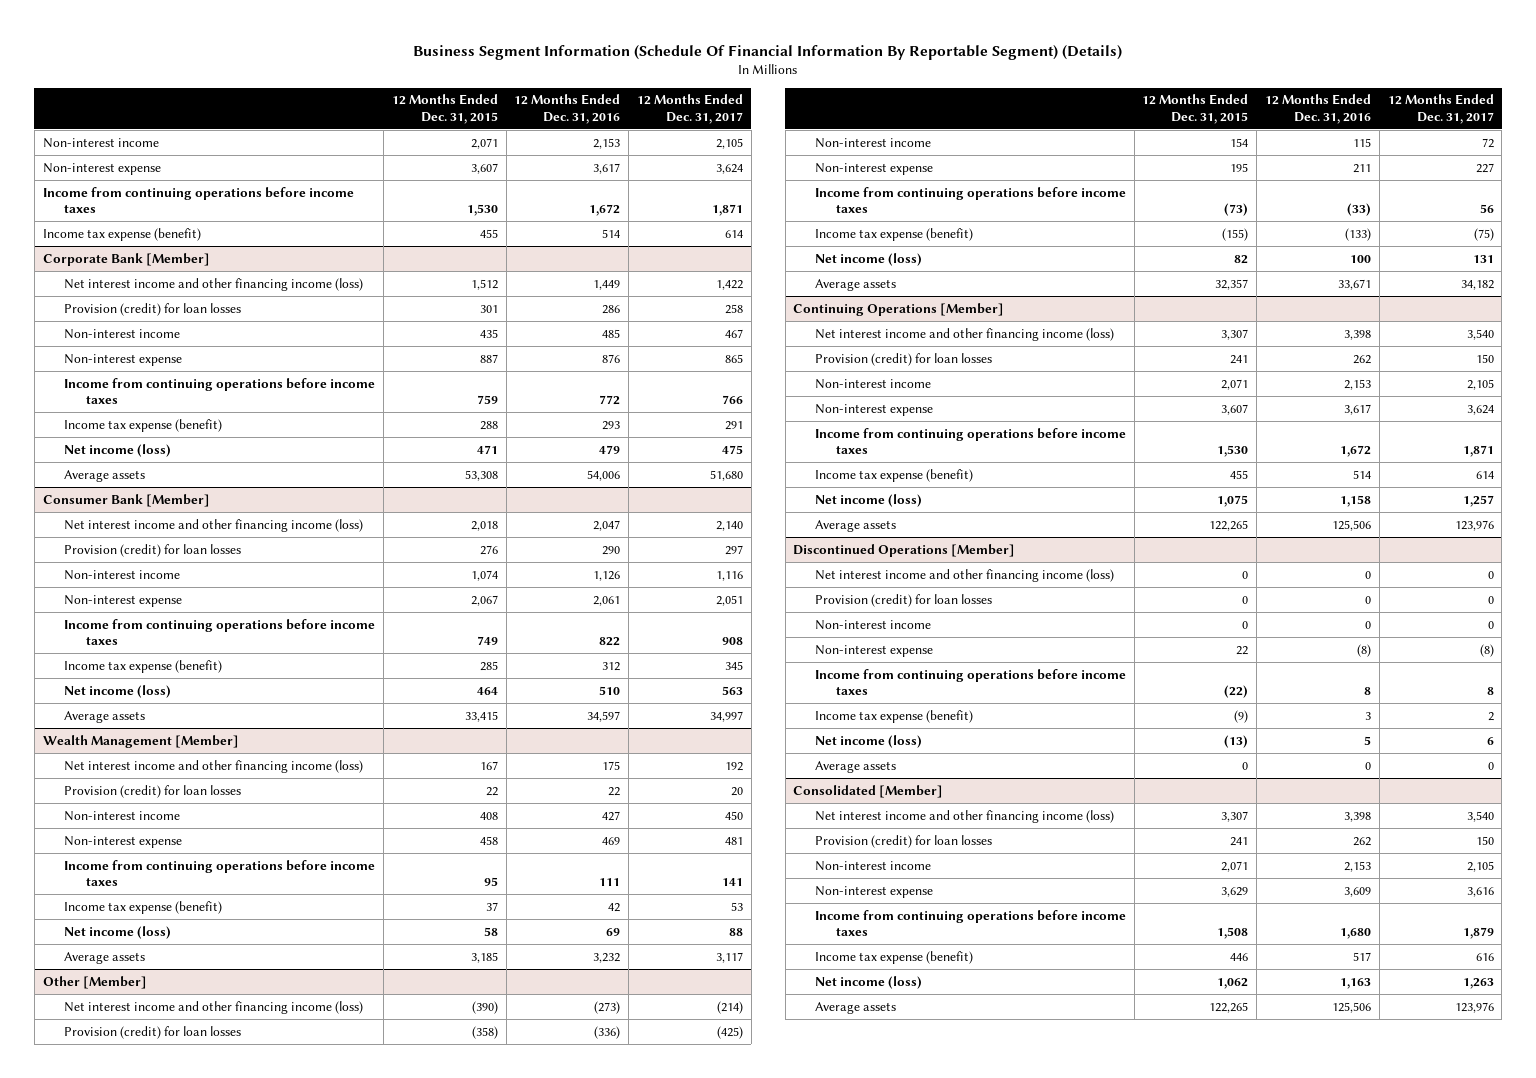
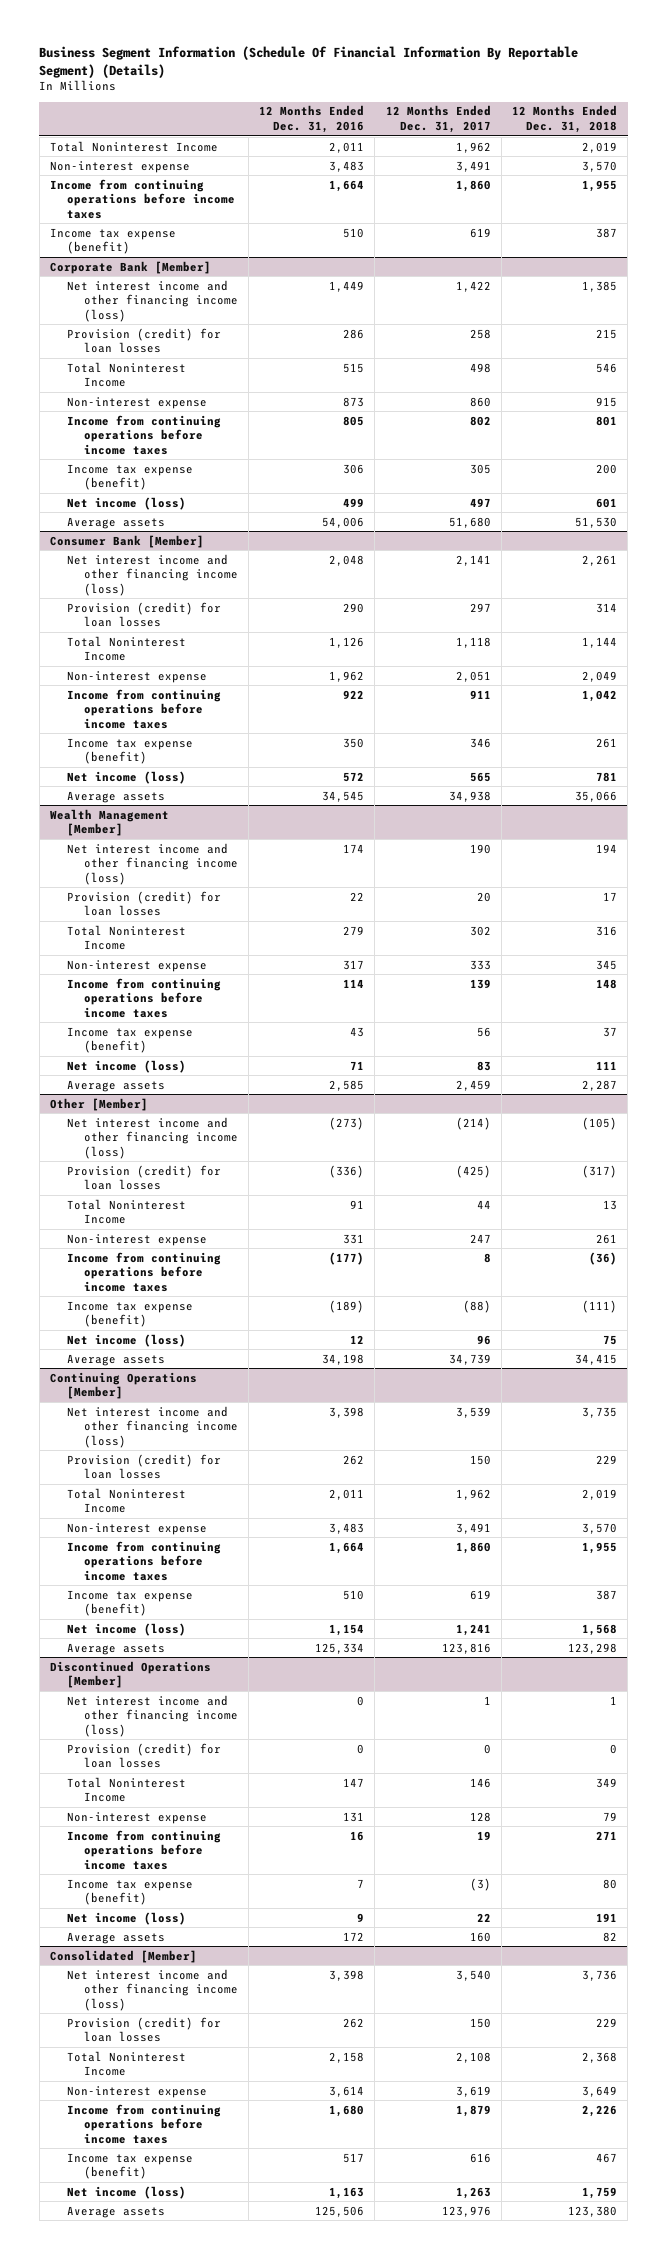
[391,94,498,124] 12 Months Ended Dec. 31, 2015 -> none
none -> [511,105,617,133] 12 Months Ended Dec. 31, 2018
[42,137,159,148] Non-interest income -> [49,140,218,152] Total Noninterest Income
[593,137,621,149] 2,153 -> [329,141,365,153] 2,011
[715,137,743,149] 2,105 -> [455,141,491,153] 1,962
[593,162,621,174] 3,617 -> [329,160,365,172] 3,483
[715,163,743,174] 3,624 -> [455,160,491,172] 3,491
[589,204,621,217] 1,672 -> [329,179,365,192] 1,664
[711,204,743,217] 1,871 -> [455,179,491,192] 1,860
[602,228,621,238] 514 -> [343,227,365,238] 510
[724,229,743,238] 614 -> [469,227,491,238] 619
[64,328,181,339] Non-interest income -> [66,361,186,388] Total Noninterest Income
[602,328,621,338] 485 -> [343,362,365,373] 515
[724,328,743,338] 467 -> [469,362,491,373] 498
[602,353,621,363] 876 -> [343,396,365,407] 873
[724,353,743,363] 865 -> [469,396,491,407] 860
[599,395,621,406] 772 -> [343,415,365,426] 805
[721,395,743,405] 766 -> [469,415,491,426] 802
[602,420,621,430] 293 -> [343,463,365,474] 306
[724,420,743,430] 291 -> [469,463,491,474] 305
[599,444,621,454] 479 -> [343,497,365,507] 499
[721,444,743,454] 475 -> [469,497,491,507] 497
[593,519,621,531] 2,047 -> [329,554,365,566] 2,048
[715,520,743,531] 2,140 -> [455,554,491,566] 2,141
[64,569,181,580] Non-interest income -> [66,635,186,662] Total Noninterest Income
[715,570,743,581] 1,116 -> [455,636,491,648] 1,118
[593,595,621,606] 2,061 -> [329,670,365,682] 1,962
[599,637,621,647] 822 -> [343,689,365,699] 922
[721,637,743,646] 908 -> [469,689,491,699] 911
[602,661,621,671] 312 -> [343,737,365,748] 350
[724,660,743,670] 345 -> [469,737,491,748] 346
[599,685,621,695] 510 -> [343,771,365,782] 572
[721,685,743,695] 563 -> [469,771,491,782] 565
[587,710,621,722] 34,597 -> [322,790,365,802] 34,545
[709,710,743,722] 34,997 -> [448,790,491,802] 34,938
[602,760,621,770] 175 -> [343,843,365,853] 174
[724,761,743,771] 192 -> [469,843,491,854] 190
[64,810,181,821] Non-interest income -> [66,924,186,951] Total Noninterest Income
[602,810,621,821] 427 -> [343,925,365,935] 279
[724,810,743,820] 450 -> [469,925,491,936] 302
[602,836,621,845] 469 -> [343,959,365,970] 317
[724,836,743,845] 481 -> [469,959,491,970] 333
[599,878,621,887] 111 -> [343,978,365,988] 114
[721,878,743,887] 141 -> [469,978,491,989] 139
[608,902,621,912] 42 -> [350,1026,365,1037] 43
[730,901,743,911] 53 -> [476,1026,491,1037] 56
[606,927,621,936] 69 -> [350,1060,365,1070] 71
[728,927,743,936] 88 -> [476,1060,491,1071] 83
[593,952,621,963] 3,232 -> [329,1079,365,1091] 2,585
[715,951,743,963] 3,117 -> [455,1079,491,1091] 2,459
[814,137,931,148] Non-interest income -> [66,1198,186,1225] Total Noninterest Income
[1353,137,1372,147] 115 -> [350,1199,365,1209] 91
[1481,137,1494,148] 72 -> [476,1199,491,1209] 44
[1353,163,1372,173] 211 -> [343,1233,365,1244] 331
[1475,162,1494,173] 227 -> [469,1233,491,1243] 247
[1347,203,1372,217] (33) -> [329,1251,365,1265] (177)
[1479,204,1494,214] 56 -> [483,1252,491,1263] 8
[1345,227,1372,241] (133) -> [329,1299,365,1313] (189)
[1473,227,1494,241] (75) -> [462,1299,491,1313] (88)
[1350,254,1372,263] 100 -> [350,1334,365,1344] 12
[1472,254,1494,263] 131 -> [476,1334,491,1345] 96
[1338,278,1372,290] 33,671 -> [322,1353,365,1365] 34,198
[1460,279,1494,290] 34,182 -> [448,1353,491,1365] 34,739
[1466,328,1494,340] 3,540 -> [455,1406,491,1418] 3,539
[814,378,931,389] Non-interest income -> [66,1487,186,1514] Total Noninterest Income
[1344,378,1372,390] 2,153 -> [329,1488,365,1500] 2,011
[1466,378,1494,390] 2,105 -> [455,1488,491,1500] 1,962
[1344,403,1372,415] 3,617 -> [329,1522,365,1534] 3,483
[1466,404,1494,415] 3,624 -> [455,1522,491,1534] 3,491
[1340,445,1372,458] 1,672 -> [329,1541,365,1554] 1,664
[1462,445,1494,458] 1,871 -> [455,1541,491,1554] 1,860
[1353,469,1372,479] 514 -> [343,1589,365,1600] 510
[1475,470,1494,479] 614 -> [469,1589,491,1600] 619
[1340,494,1372,507] 1,158 -> [329,1623,365,1636] 1,154
[1462,494,1494,507] 1,257 -> [455,1623,491,1636] 1,241
[1332,519,1372,531] 125,506 -> [315,1642,365,1654] 125,334
[1454,519,1494,531] 123,976 -> [441,1642,491,1654] 123,816
[1487,570,1494,579] 0 -> [483,1695,491,1705] 1
[814,619,931,630] Non-interest income -> [66,1776,186,1803] Total Noninterest Income
[1365,620,1372,629] 0 -> [343,1777,365,1787] 147
[1487,620,1494,629] 0 -> [469,1777,491,1788] 146
[1357,643,1372,657] (8) -> [343,1811,365,1822] 131
[1479,643,1494,657] (8) -> [469,1811,491,1822] 128
[1364,687,1372,696] 8 -> [350,1830,365,1841] 16
[1486,687,1494,696] 8 -> [476,1830,491,1840] 19
[1365,711,1372,720] 3 -> [357,1878,365,1888] 7
[1487,711,1494,721] 2 -> [469,1877,491,1891] (3)
[1364,735,1372,745] 5 -> [357,1912,365,1922] 9
[1486,736,1494,745] 6 -> [476,1912,491,1922] 22
[1365,761,1372,770] 0 -> [343,1931,365,1941] 172
[1487,761,1494,770] 0 -> [469,1931,491,1942] 160
[814,860,931,871] Non-interest income -> [66,2050,186,2077] Total Noninterest Income
[1344,860,1372,872] 2,153 -> [329,2051,365,2063] 2,158
[1466,860,1494,872] 2,105 -> [455,2051,491,2063] 2,108
[1344,886,1372,897] 3,609 -> [329,2085,365,2097] 3,614
[1466,886,1494,897] 3,616 -> [455,2085,491,2097] 3,619

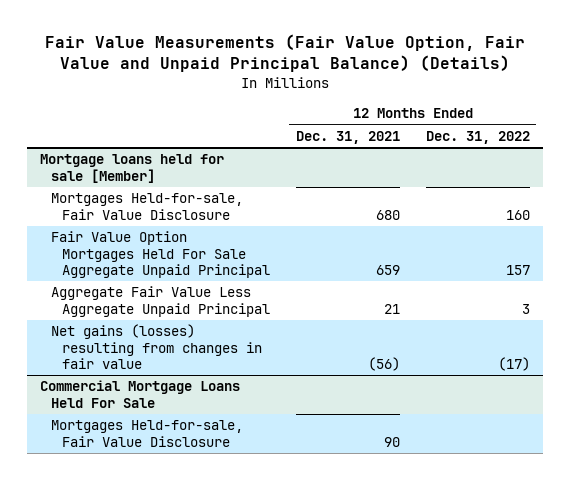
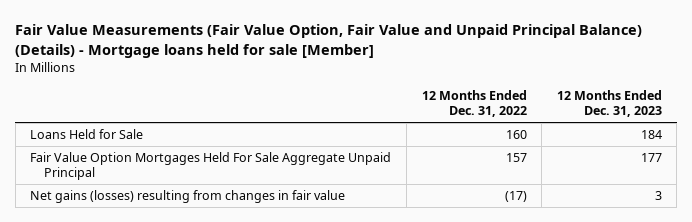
[44,33,525,73] Fair Value Measurements (Fair Value Option, Fair Value and Unpaid Principal Balance) (Details) -> [15,23,643,58] Fair Value Measurements (Fair Value Option, Fair Value and Unpaid Principal Balance) (Details) - Mortgage loans held for sale [Member]
[295,130,400,144] Dec. 31, 2021 -> none
none -> [556,90,662,118] 12 Months Ended Dec. 31, 2023
[39,154,224,183] Mortgage loans held for sale [Member] -> none
[50,193,243,220] Mortgages Held-for-sale, Fair Value Disclosure -> [30,129,144,140] Loans Held for Sale
[50,286,270,317] Aggregate Fair Value Less Aggregate Unpaid Principal -> none
[39,380,240,408] Commercial Mortgage Loans Held For Sale -> none
[50,420,243,447] Mortgages Held-for-sale, Fair Value Disclosure -> none

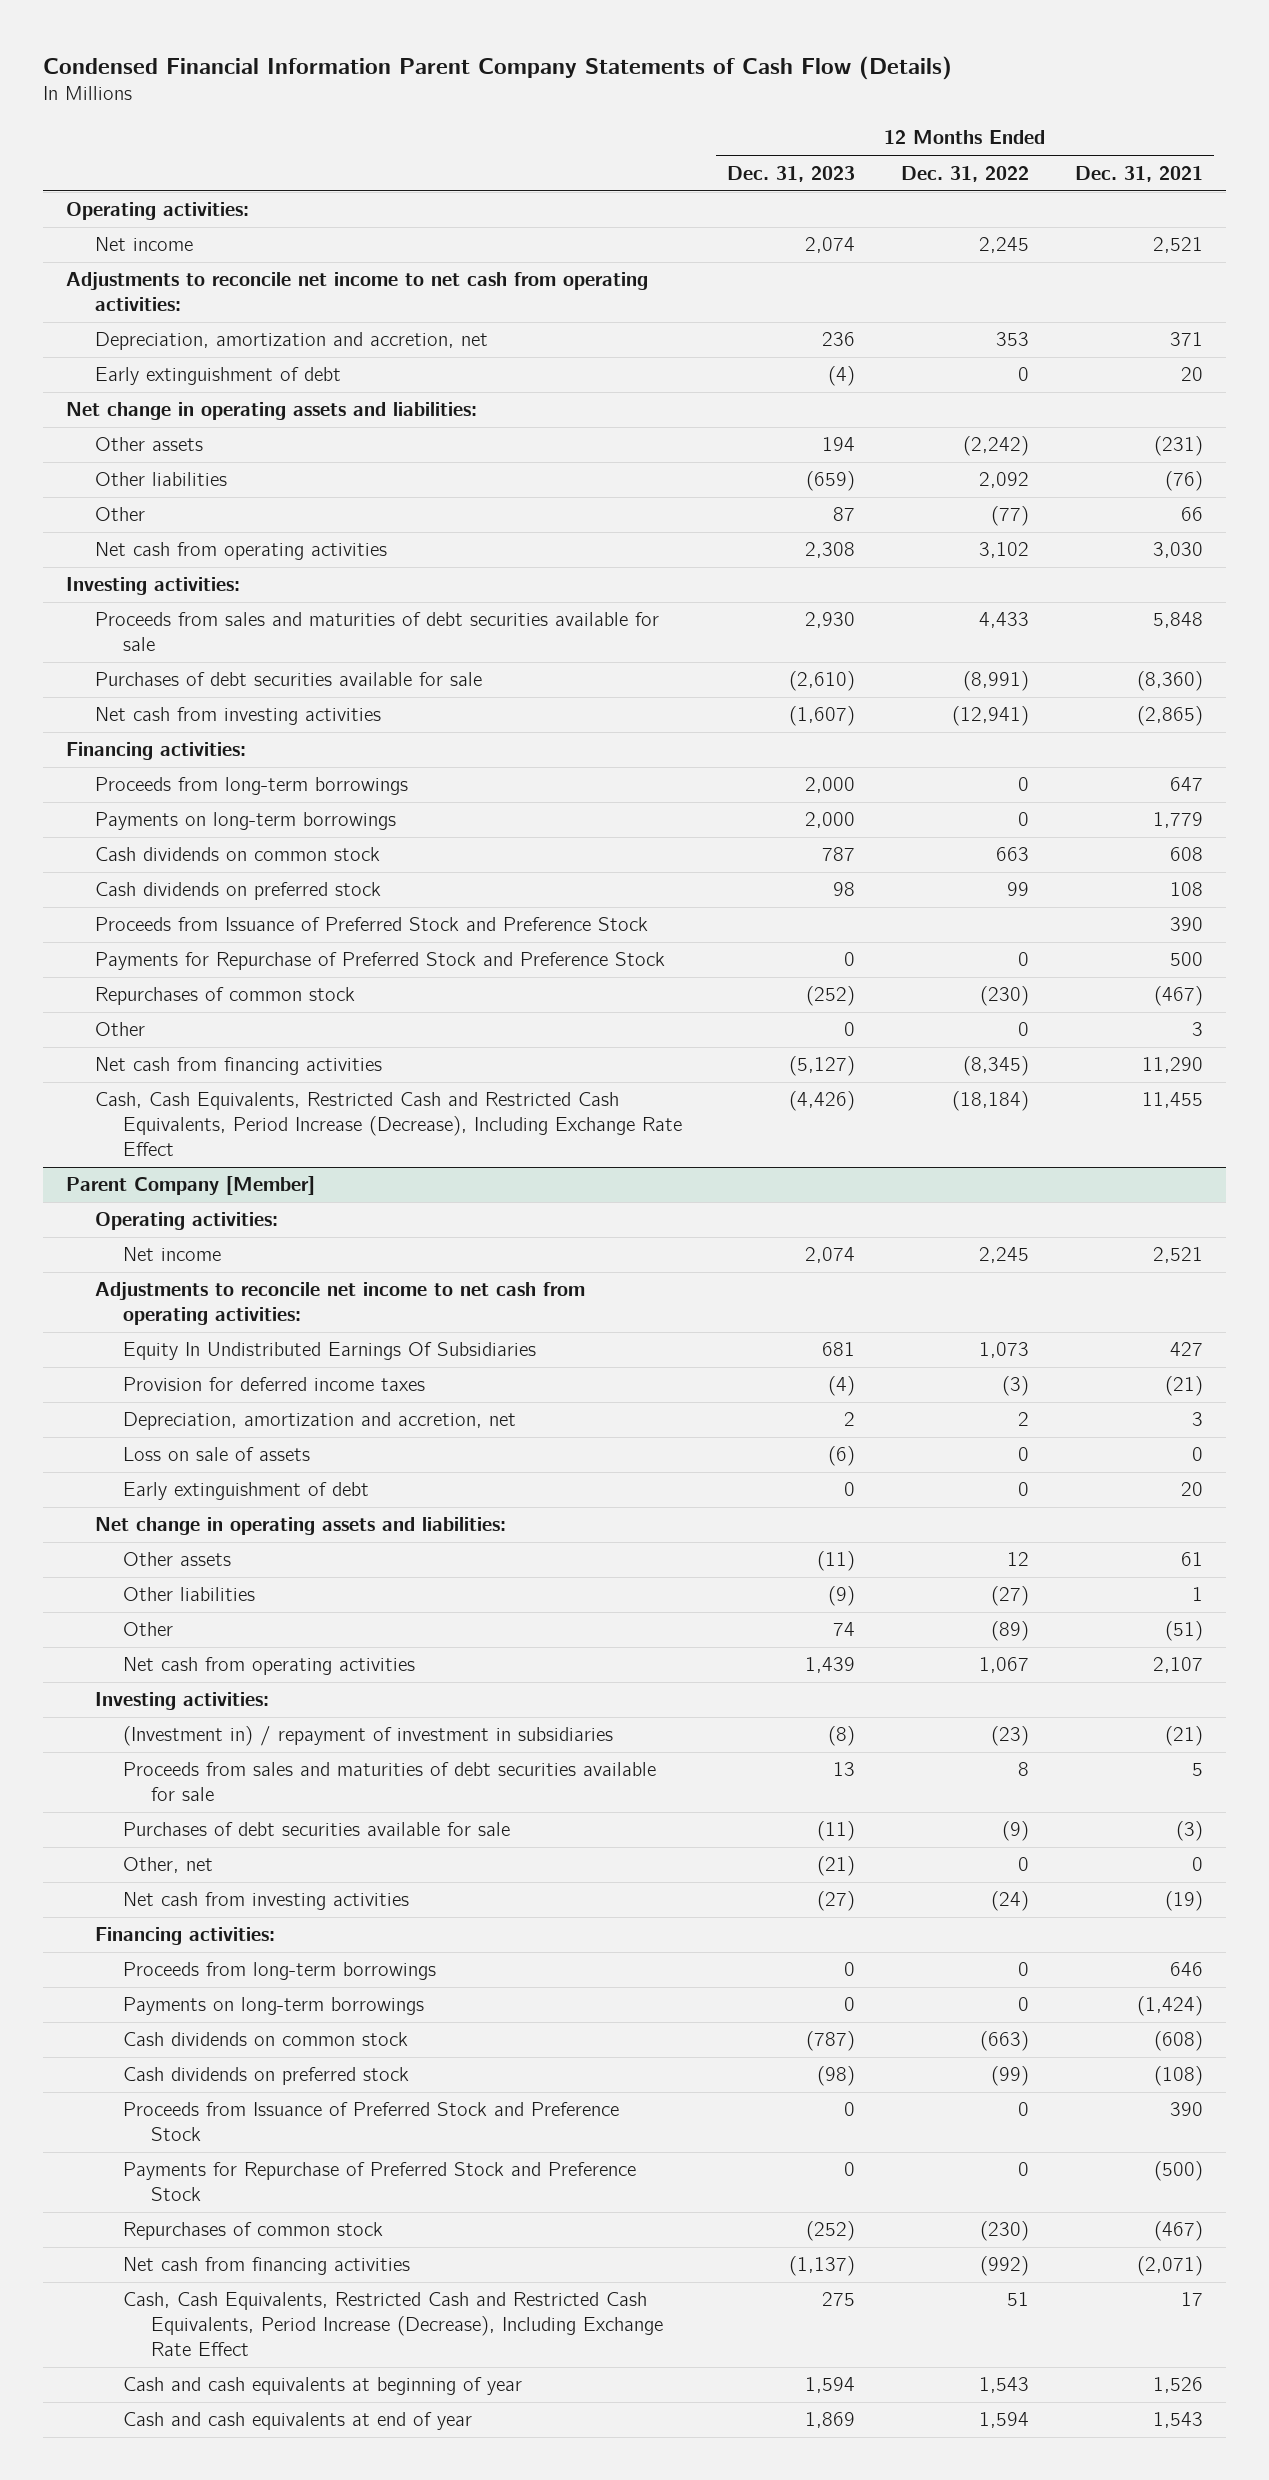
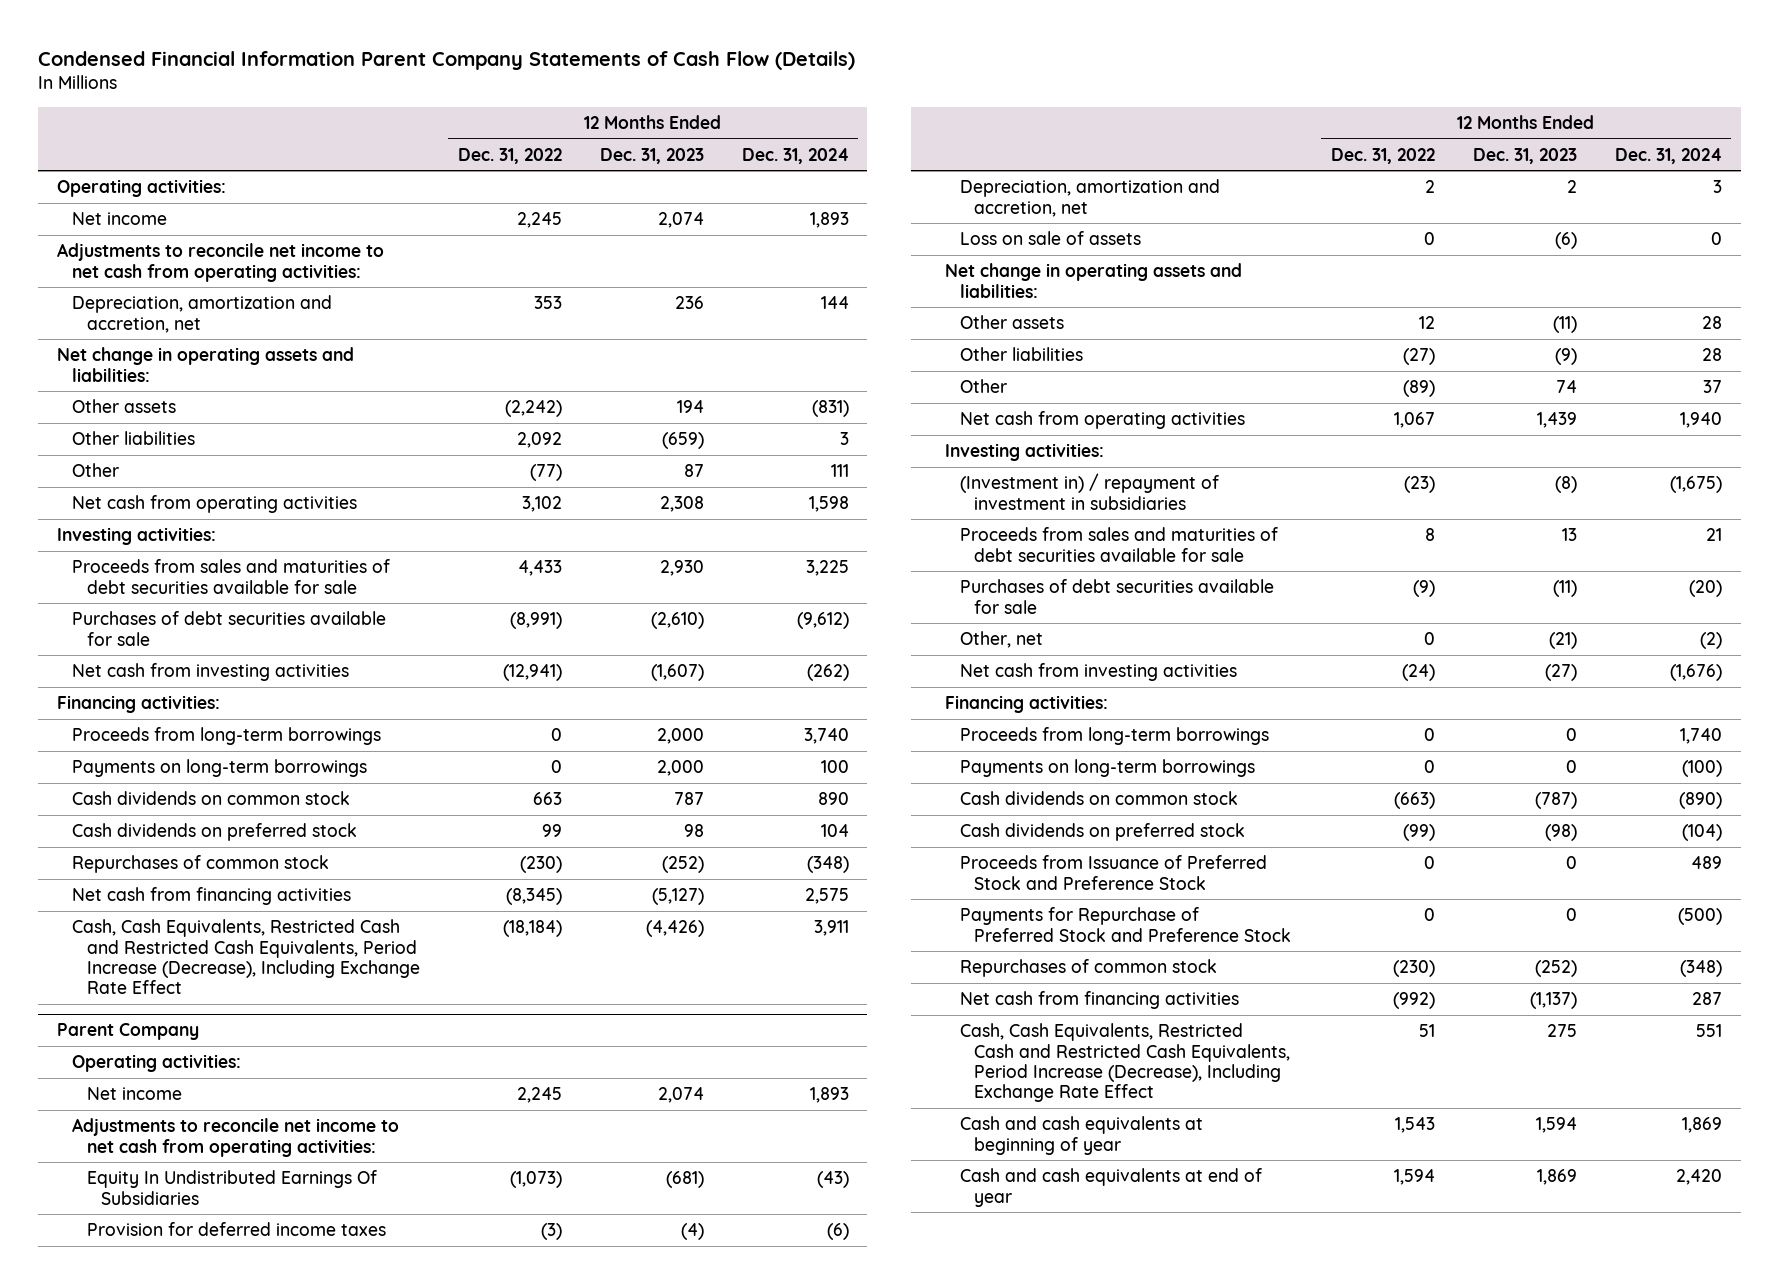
[1074,165,1203,182] Dec. 31, 2021 -> none
none -> [741,147,849,164] Dec. 31, 2024
[94,367,341,386] Early extinguishment of debt -> none
[94,917,648,932] Proceeds from Issuance of Preferred Stock and Preference Stock -> none
[94,952,665,971] Payments for Repurchase of Preferred Stock and Preference Stock -> none
[94,1022,145,1037] Other -> none
[66,1176,316,1196] Parent Company [Member] -> [57,1023,200,1041] Parent Company
[822,1342,856,1357] 681 -> [665,1171,704,1189] (681)
[979,1342,1030,1359] 1,073 -> [509,1171,562,1189] (1,073)
[122,1482,369,1501] Early extinguishment of debt -> none

